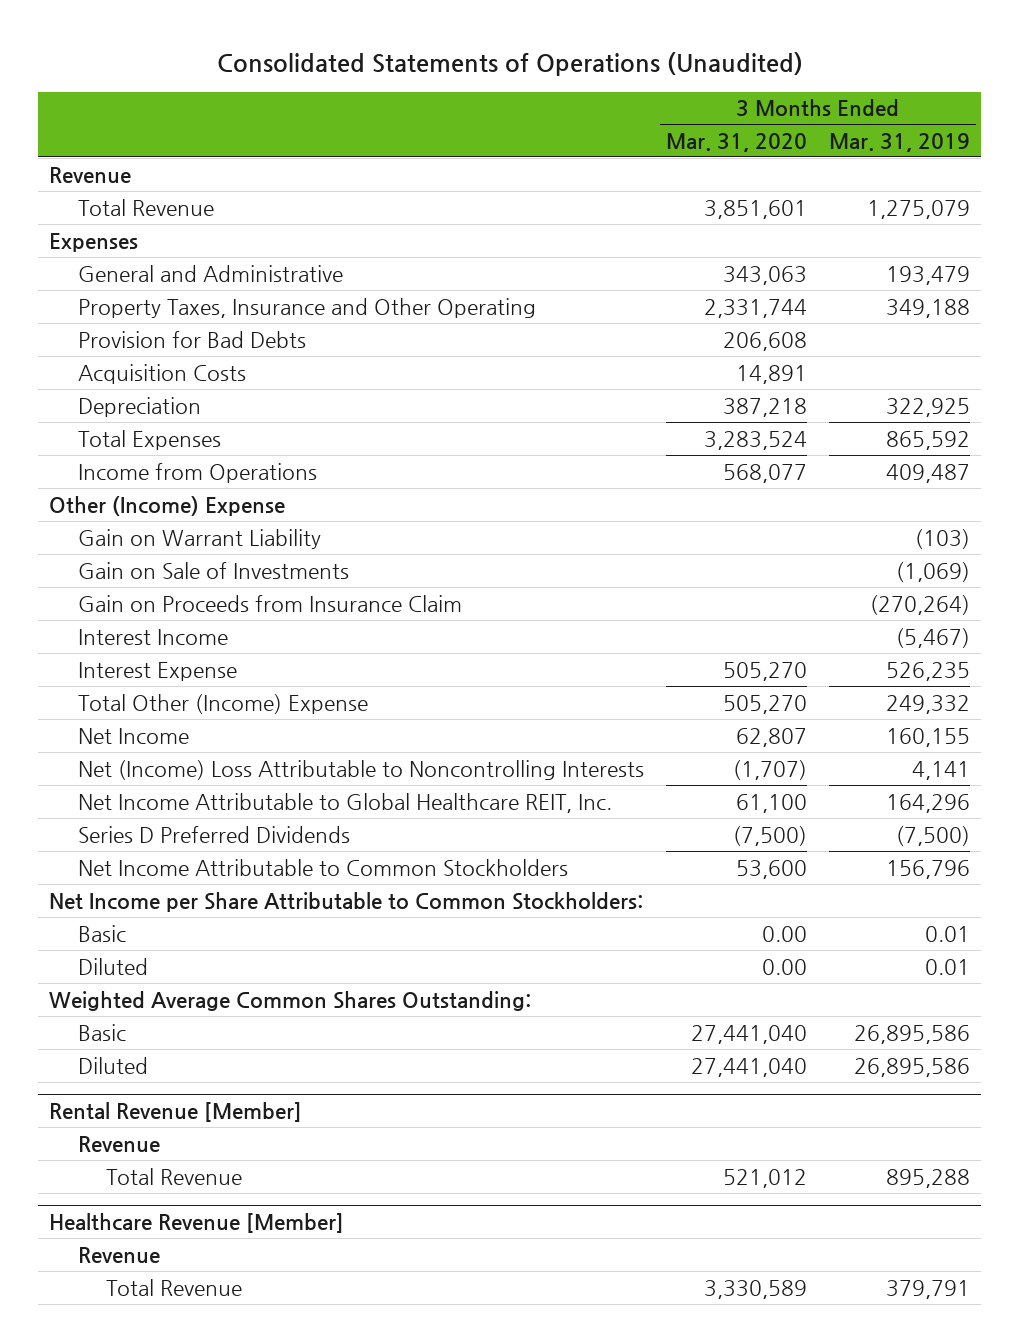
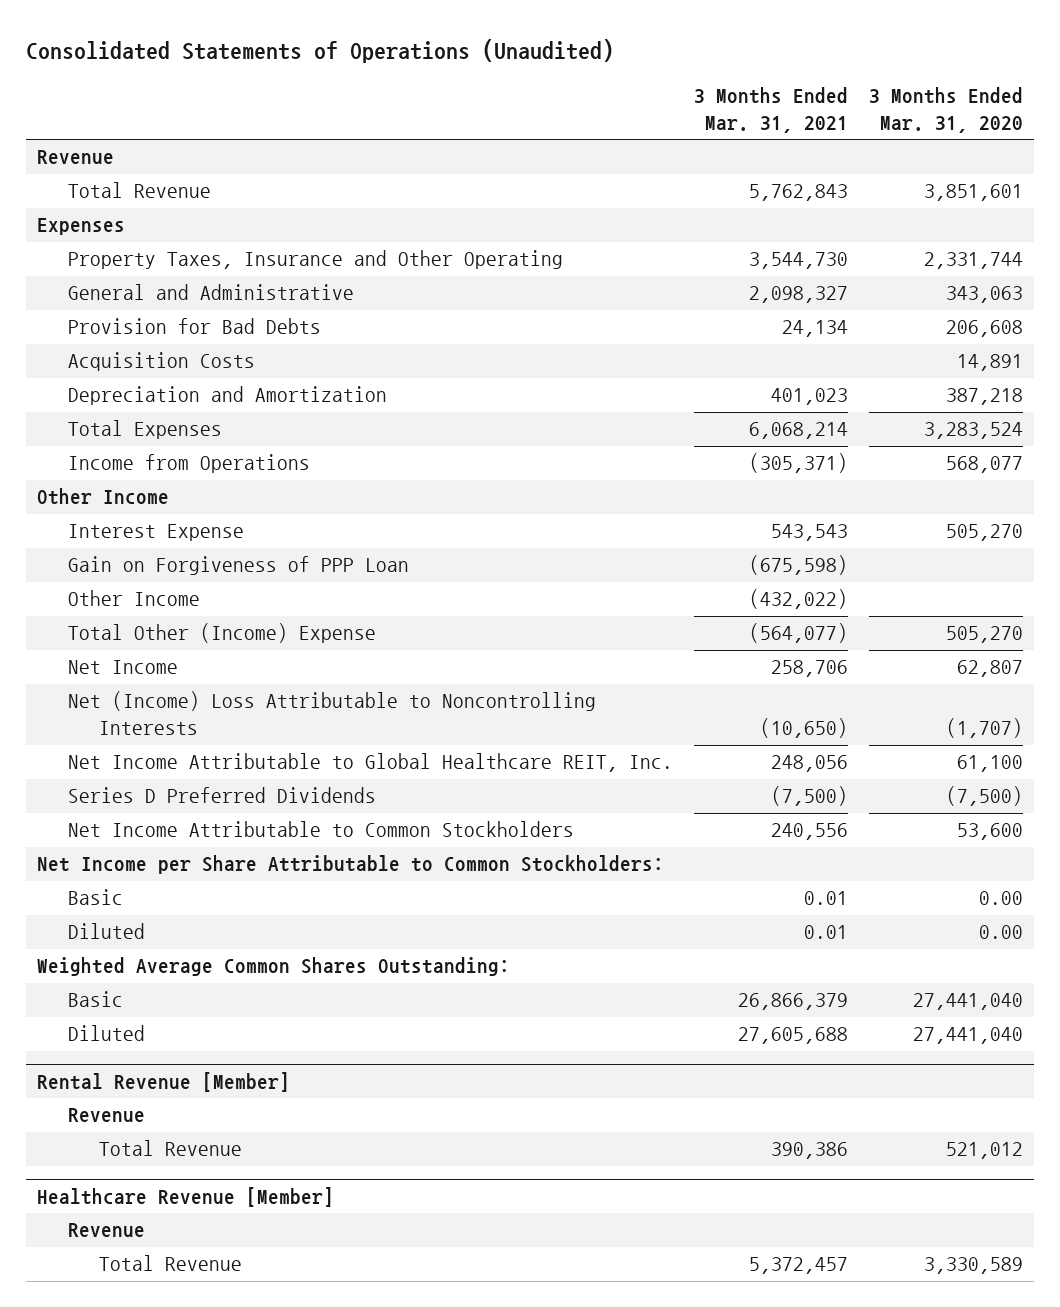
[829,132,971,152] Mar. 31, 2019 -> none
none -> [694,87,849,134] 3 Months Ended Mar. 31, 2021
[77,264,343,282] General and Administrative -> [67,284,354,301] General and Administrative
[77,396,201,417] Depreciation -> [67,386,387,406] Depreciation and Amortization
[77,528,321,549] Gain on Warrant Liability -> none
[77,561,349,579] Gain on Sale of Investments -> none
[77,594,462,612] Gain on Proceeds from Insurance Claim -> none
[77,628,228,645] Interest Income -> none
[49,495,286,516] Other (Income) Expense -> [36,488,169,506] Other Income
none -> [67,556,409,576] Gain on Forgiveness of PPP Loan
none -> [67,590,200,607] Other Income

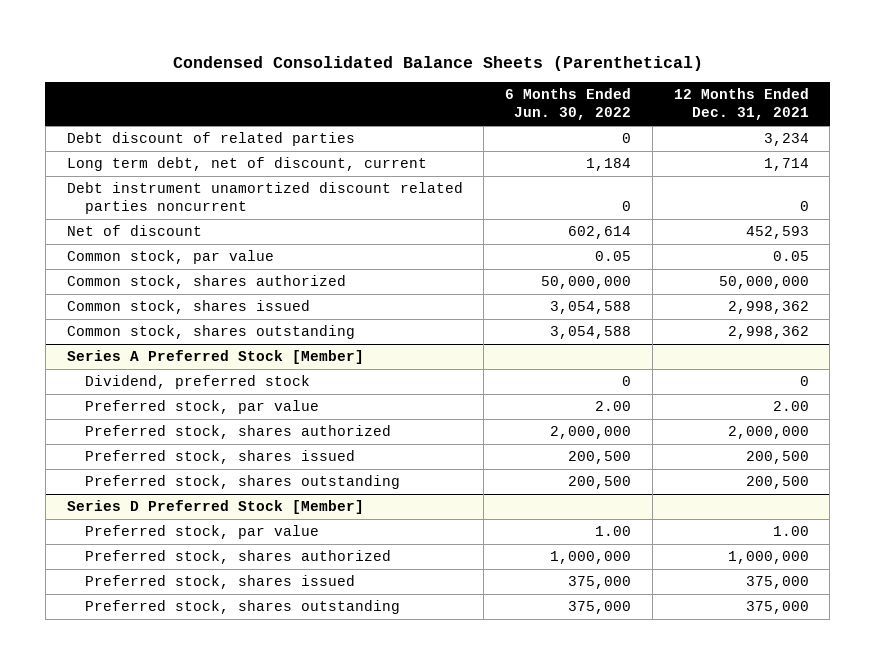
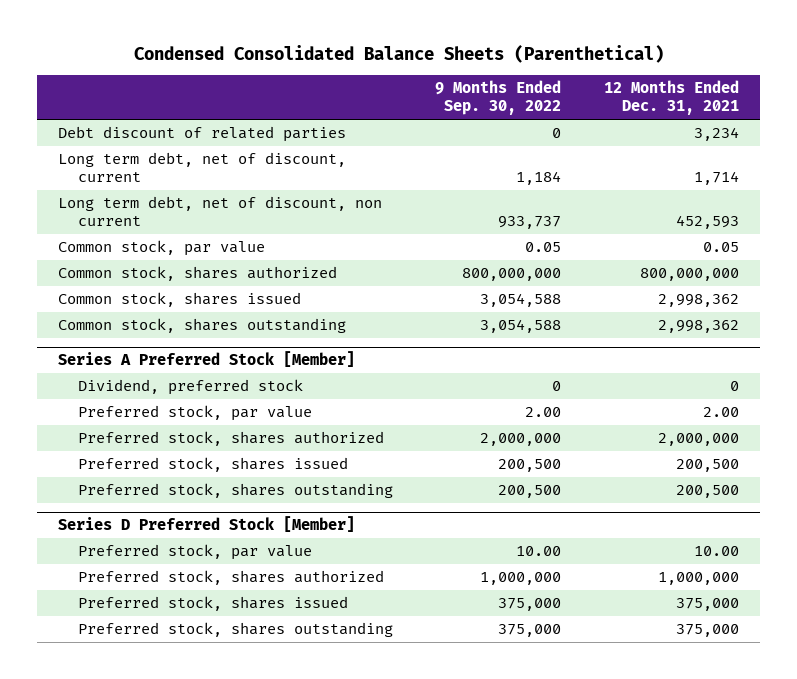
[505,88,632,121] 6 Months Ended Jun. 30, 2022 -> none
none -> [435,80,562,116] 9 Months Ended Sep. 30, 2022
[66,182,463,215] Debt instrument unamortized discount related parties noncurrent -> none
[66,225,202,237] Net of discount -> [58,196,383,227] Long term debt, net of discount, non current
[718,276,809,290] 50,000,000 -> [639,268,739,282] 800,000,000
[772,526,809,537] 1.00 -> [693,546,739,557] 10.00

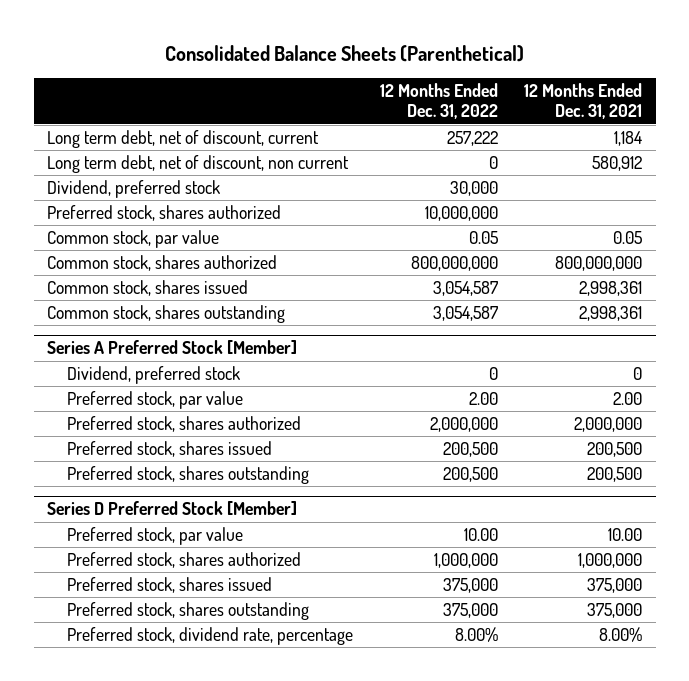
[133,45,664,64] Condensed Consolidated Balance Sheets (Parenthetical) -> [164,44,524,62] Consolidated Balance Sheets (Parenthetical)
[435,80,562,116] 9 Months Ended Sep. 30, 2022 -> none
none -> [379,83,498,120] 12 Months Ended Dec. 31, 2022
[58,126,347,143] Debt discount of related parties -> none
[693,171,739,186] 1,714 -> [614,131,643,147] 1,184
[675,215,739,230] 452,593 -> [592,156,643,172] 580,912
none -> [46,180,220,199] Dividend, preferred stock
none -> [46,205,281,222] Preferred stock, shares authorized
[657,294,739,308] 2,998,362 -> [579,281,643,297] 2,998,361
[657,320,739,334] 2,998,362 -> [579,306,643,322] 2,998,361
none -> [67,627,354,646] Preferred stock, dividend rate, percentage

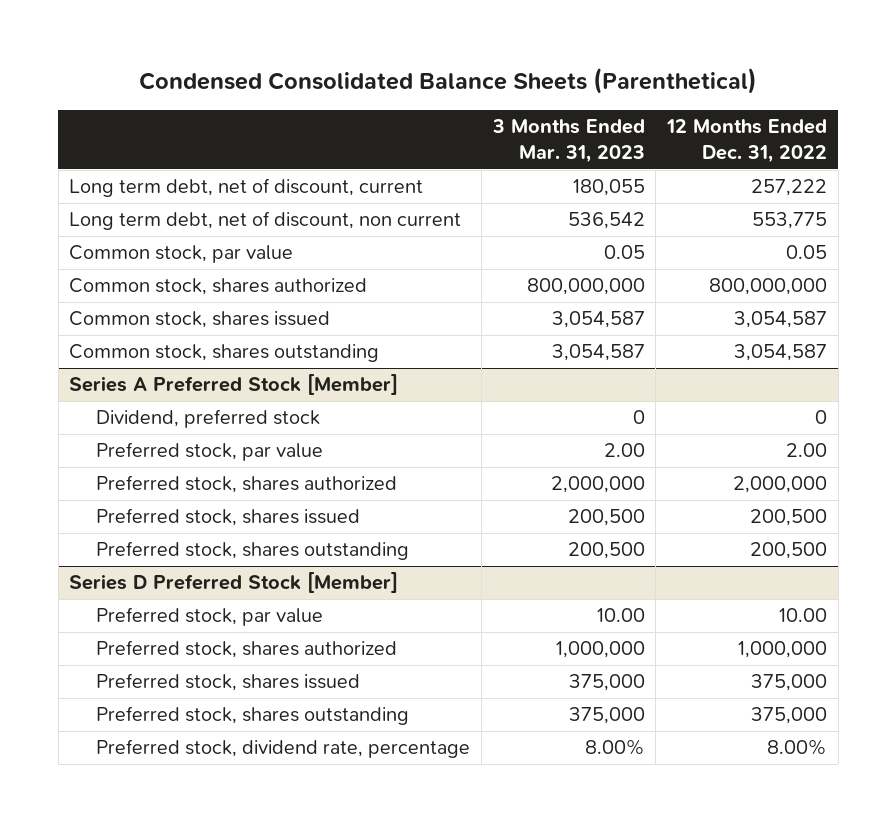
[164,44,524,62] Consolidated Balance Sheets (Parenthetical) -> [139,68,758,95] Condensed Consolidated Balance Sheets (Parenthetical)
[524,83,643,120] 12 Months Ended Dec. 31, 2021 -> none
none -> [491,119,645,164] 3 Months Ended Mar. 31, 2023
[46,180,220,199] Dividend, preferred stock -> none
[46,205,281,222] Preferred stock, shares authorized -> none
[488,156,498,170] 0 -> [752,212,828,230] 553,775

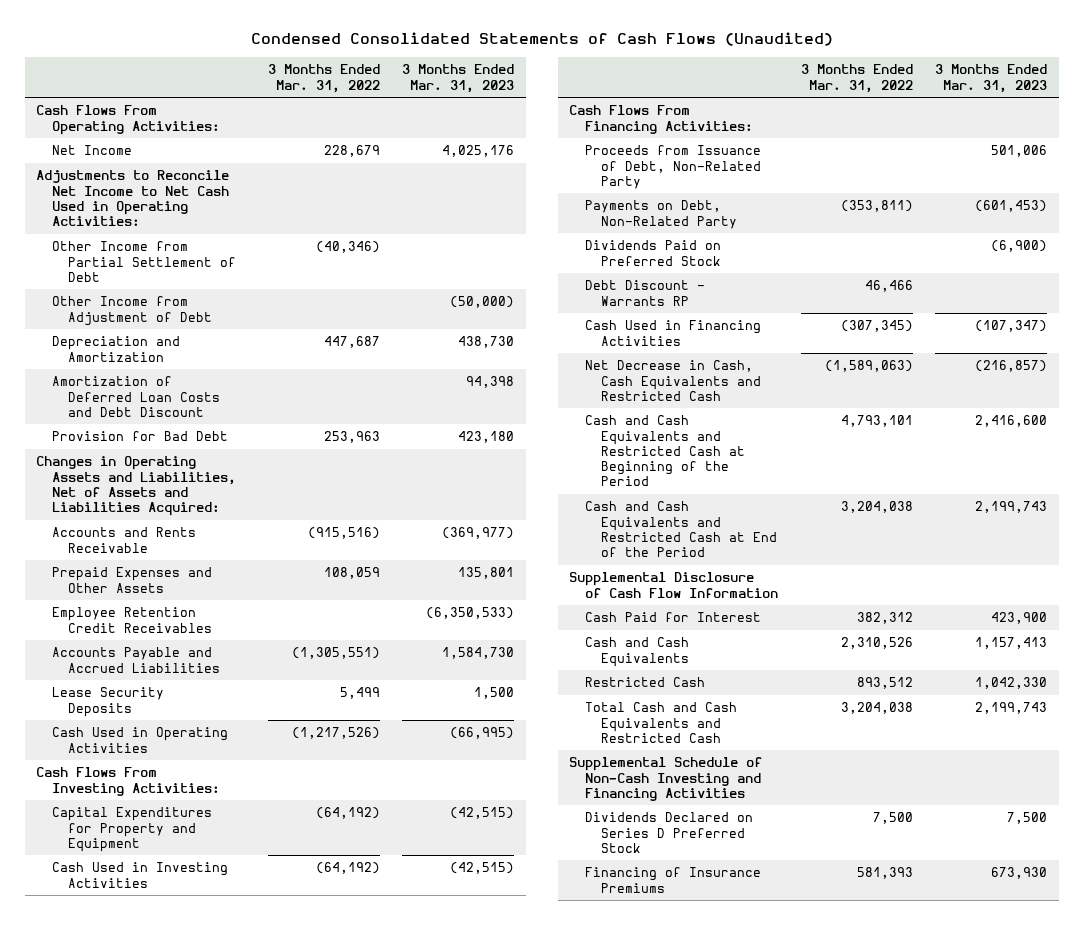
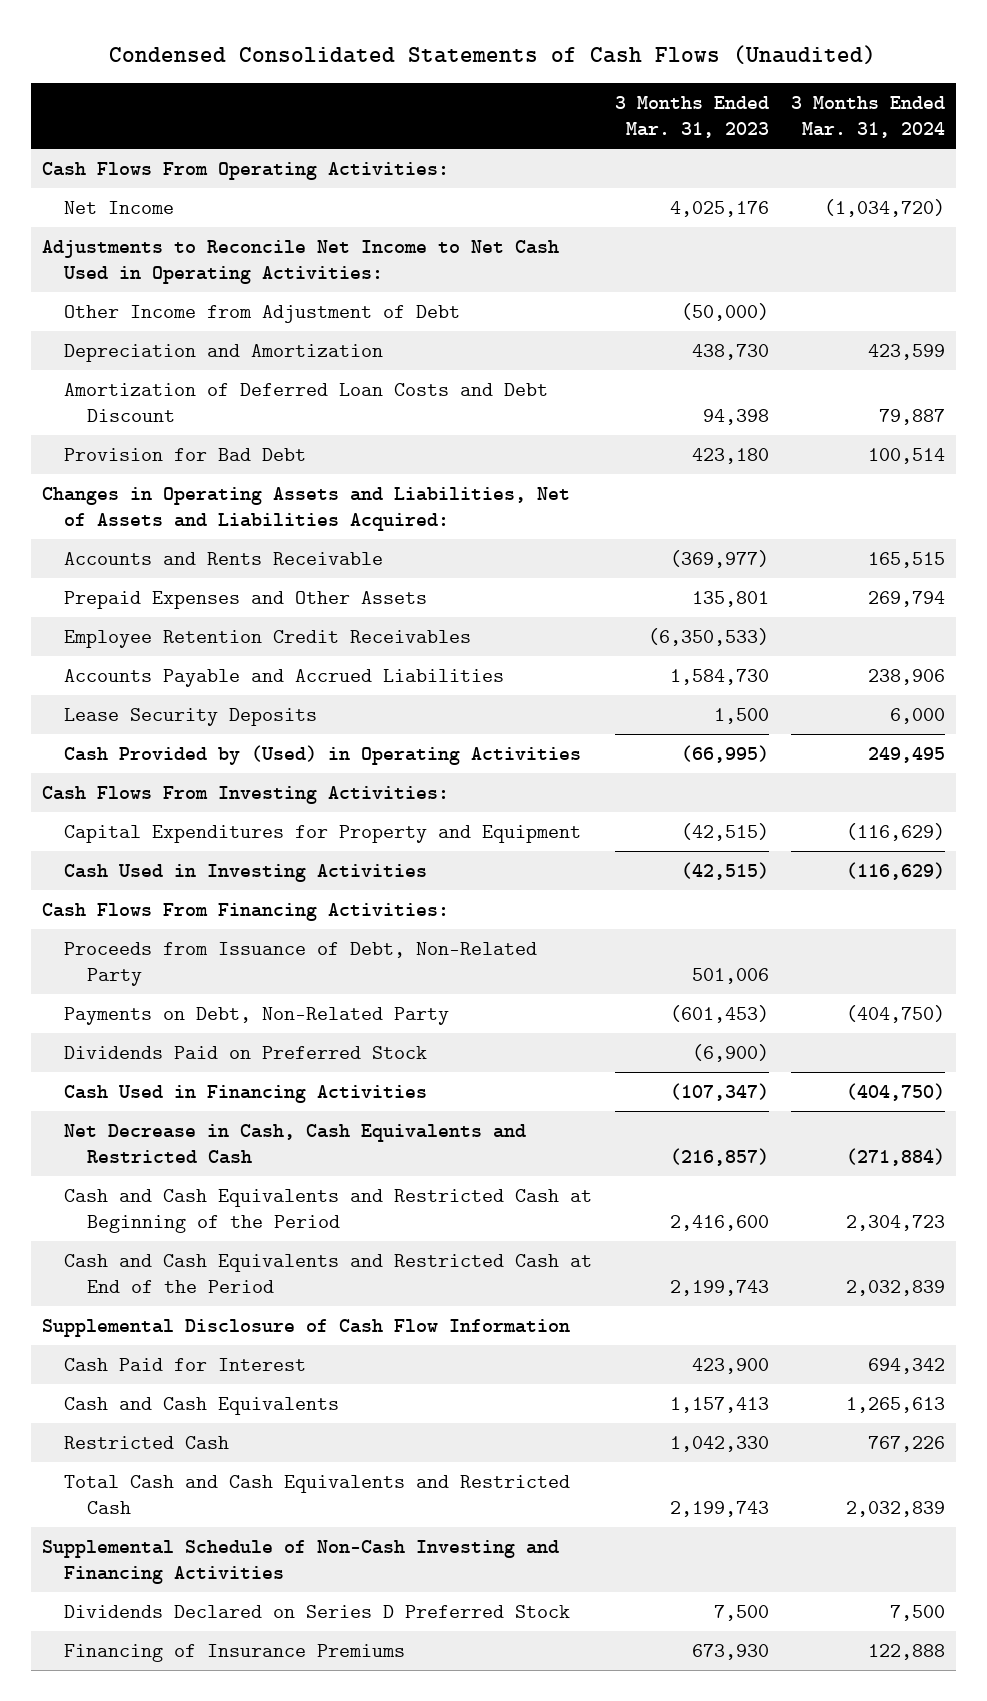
[267,64,380,93] 3 Months Ended Mar. 31, 2022 -> none
none -> [790,95,945,138] 3 Months Ended Mar. 31, 2024
[52,241,237,282] Other Income from Partial Settlement of Debt -> none
[52,727,229,753] Cash Used in Operating Activities -> [64,744,582,765] Cash Provided by (Used) in Operating Activities
[584,280,705,306] Debt Discount - Warrants RP -> none

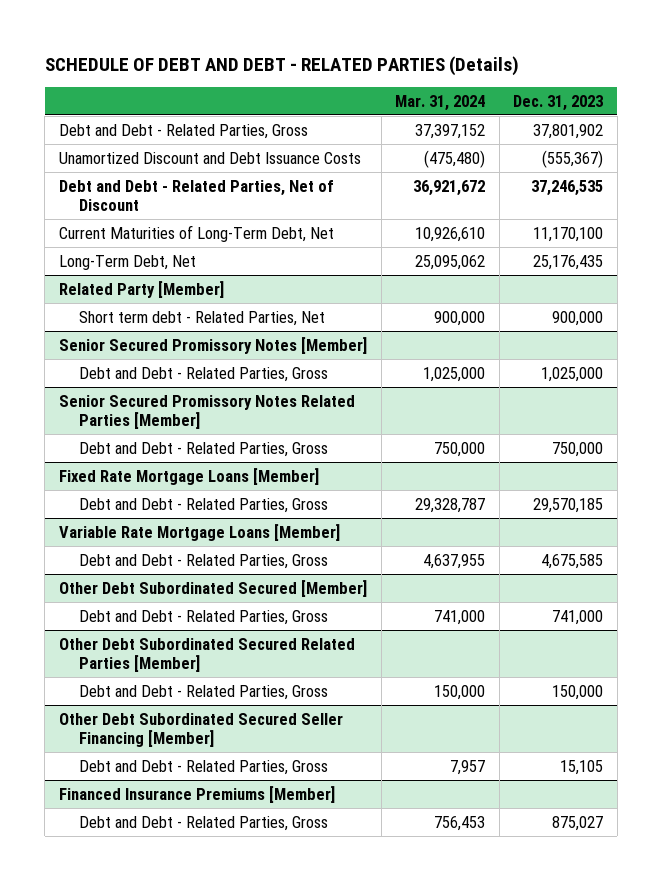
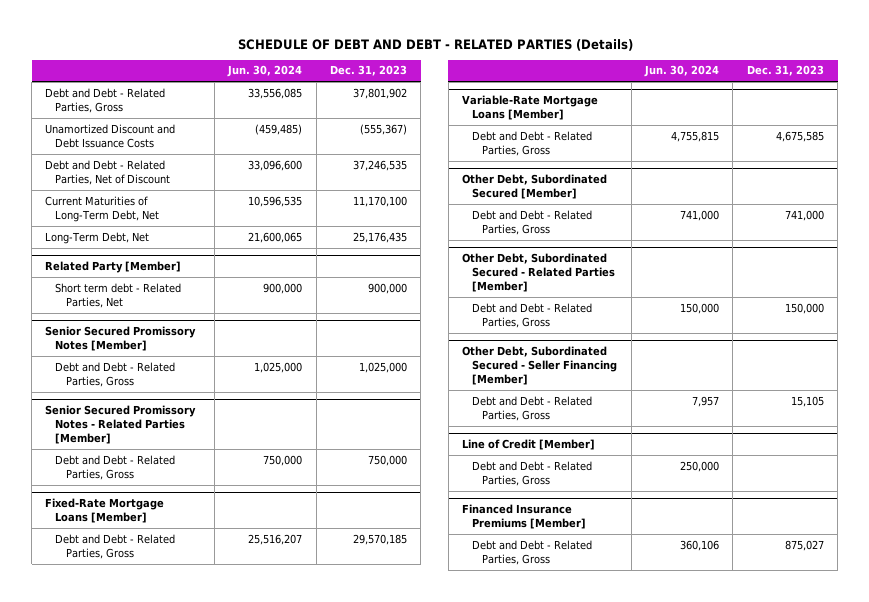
[395,94,486,111] Mar. 31, 2024 -> none
none -> [227,65,303,78] Jun. 30, 2024
[59,394,356,430] Senior Secured Promissory Notes Related Parties [Member] -> [45,404,197,445] Senior Secured Promissory Notes - Related Parties [Member]
[59,467,320,485] Fixed Rate Mortgage Loans [Member] -> [45,497,165,524] Fixed-Rate Mortgage Loans [Member]
[59,523,341,541] Variable Rate Mortgage Loans [Member] -> [462,94,599,121] Variable-Rate Mortgage Loans [Member]
[59,579,368,597] Other Debt Subordinated Secured [Member] -> [462,173,608,200] Other Debt, Subordinated Secured [Member]
[59,637,356,673] Other Debt Subordinated Secured Related Parties [Member] -> [462,252,616,293] Other Debt, Subordinated Secured - Related Parties [Member]
[59,712,344,748] Other Debt Subordinated Secured Seller Financing [Member] -> [462,345,618,386] Other Debt, Subordinated Secured - Seller Financing [Member]
none -> [462,438,596,450] Line of Credit [Member]
none -> [472,460,593,487] Debt and Debt - Related Parties, Gross

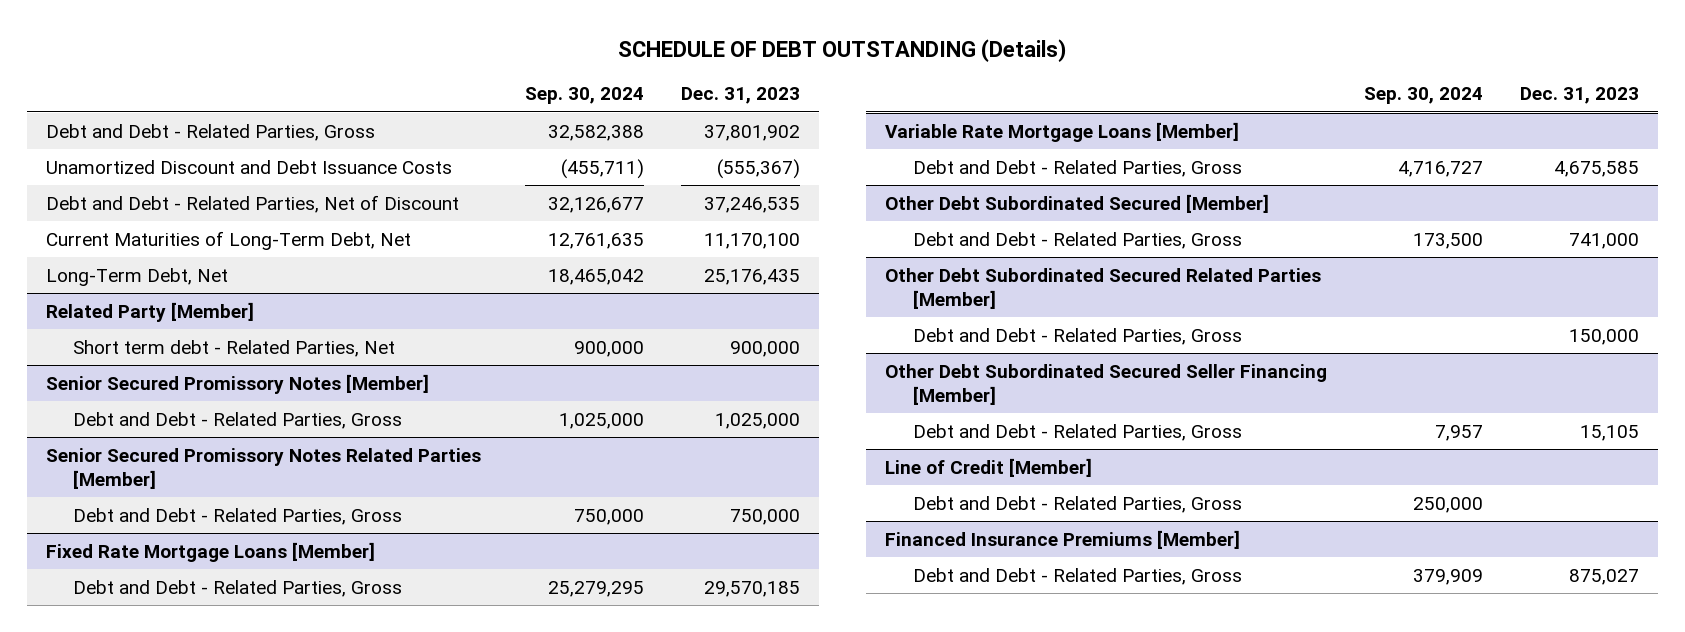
[237,38,633,51] SCHEDULE OF DEBT AND DEBT - RELATED PARTIES (Details) -> [618,38,1067,62] SCHEDULE OF DEBT OUTSTANDING (Details)
[227,65,303,78] Jun. 30, 2024 -> none
none -> [524,87,644,105] Sep. 30, 2024
[45,404,197,445] Senior Secured Promissory Notes - Related Parties [Member] -> [45,447,481,490] Senior Secured Promissory Notes Related Parties [Member]
[45,497,165,524] Fixed-Rate Mortgage Loans [Member] -> [45,541,375,562] Fixed Rate Mortgage Loans [Member]
[462,94,599,121] Variable-Rate Mortgage Loans [Member] -> [884,121,1239,142] Variable Rate Mortgage Loans [Member]
[462,173,608,200] Other Debt, Subordinated Secured [Member] -> [884,193,1269,213] Other Debt Subordinated Secured [Member]
[462,252,616,293] Other Debt, Subordinated Secured - Related Parties [Member] -> [884,267,1321,310] Other Debt Subordinated Secured Related Parties [Member]
[462,345,618,386] Other Debt, Subordinated Secured - Seller Financing [Member] -> [884,363,1327,406] Other Debt Subordinated Secured Seller Financing [Member]

